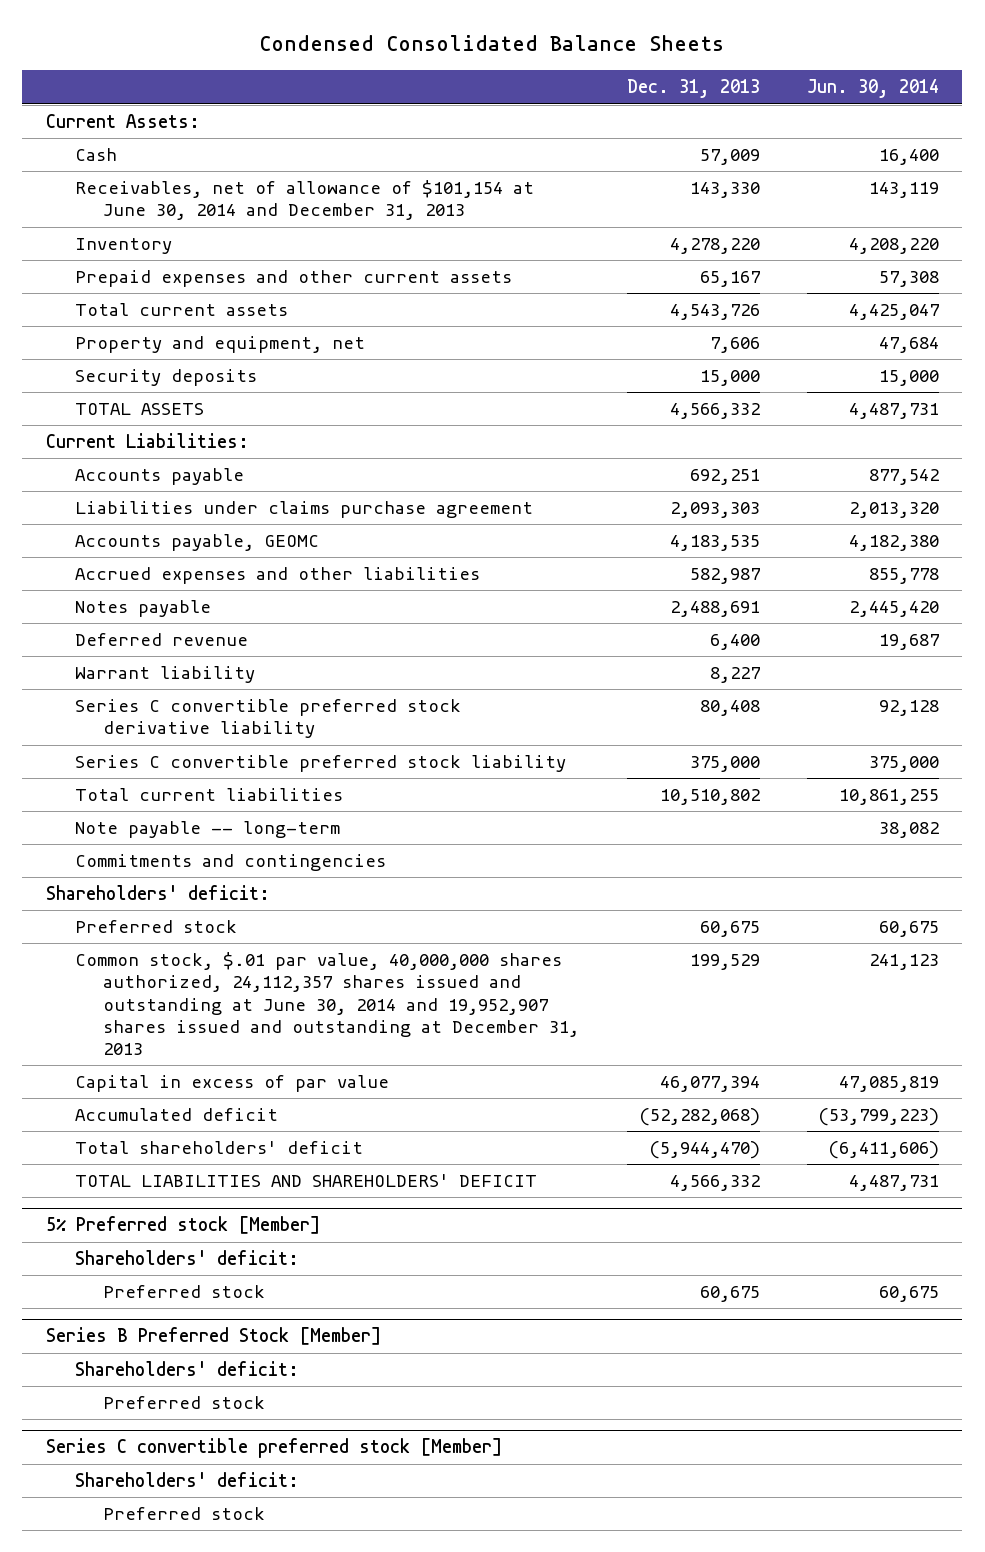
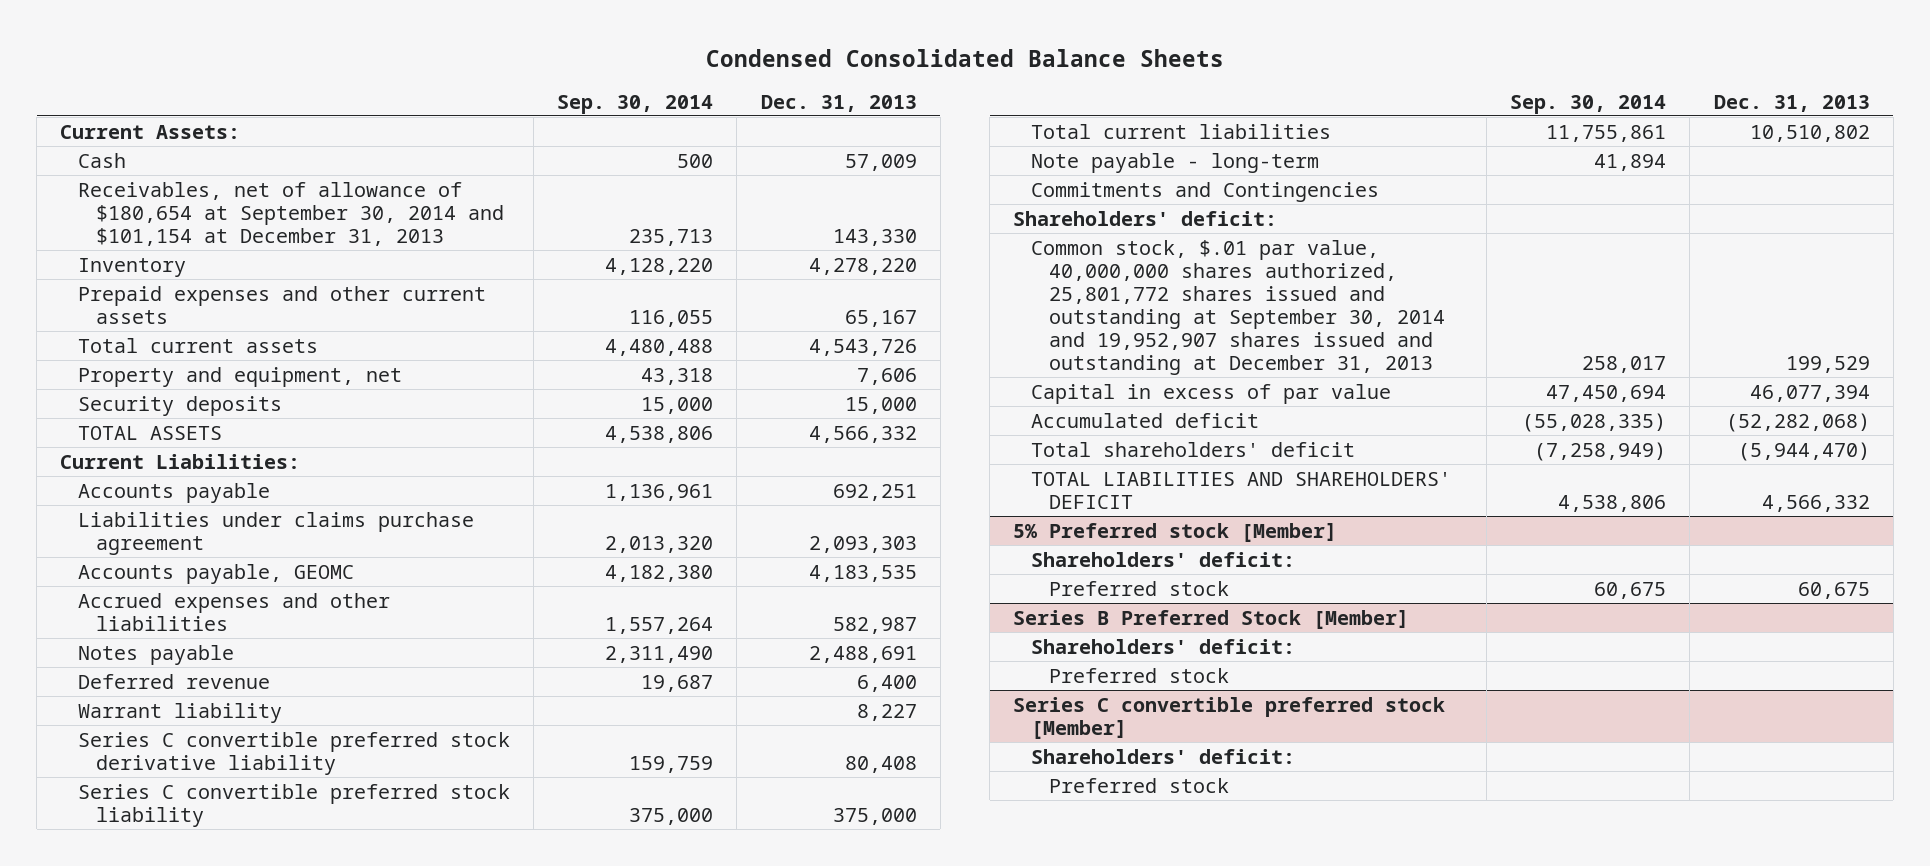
[806,79,939,99] Jun. 30, 2014 -> none
none -> [557,94,714,114] Sep. 30, 2014
[74,180,534,221] Receivables, net of allowance of $101,154 at June 30, 2014 and December 31, 2013 -> [77,181,504,246] Receivables, net of allowance of $180,654 at September 30, 2014 and $101,154 at December 31, 2013
[74,821,340,839] Note payable -- long-term -> [1031,152,1320,173] Note payable - long-term
[74,854,386,872] Commitments and contingencies -> [1031,181,1380,202] Commitments and Contingencies
[74,920,237,934] Preferred stock -> none
[74,952,580,1056] Common stock, $.01 par value, 40,000,000 shares authorized, 24,112,357 shares issued and outstanding at June 30, 2014 and 19,952,907 shares issued and outstanding at December 31, 2013 -> [1031,239,1445,375] Common stock, $.01 par value, 40,000,000 shares authorized, 25,801,772 shares issued and outstanding at September 30, 2014 and 19,952,907 shares issued and outstanding at December 31, 2013

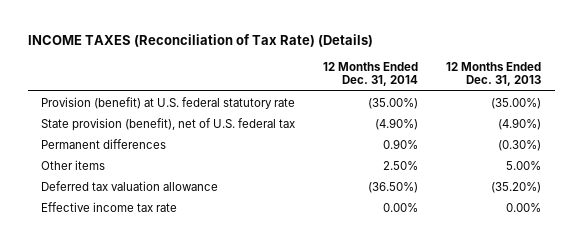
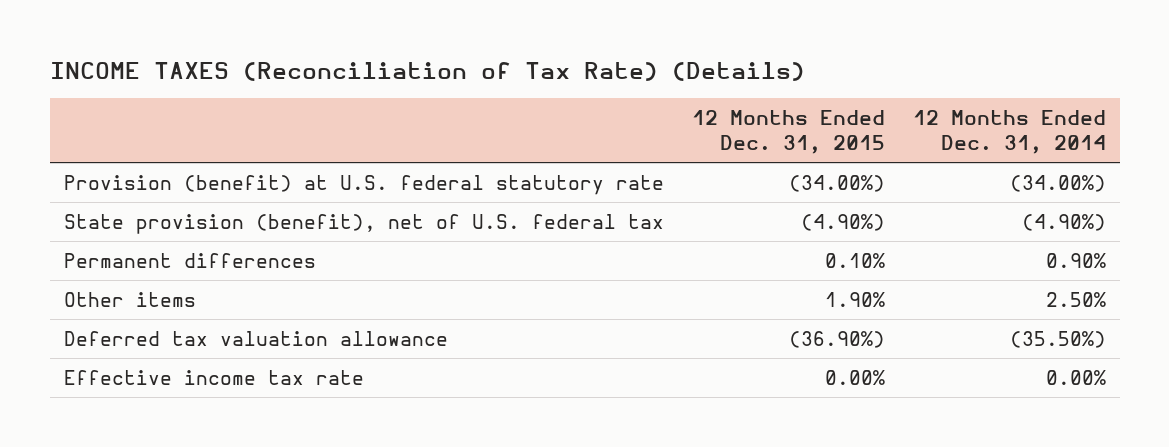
[446,62,542,87] 12 Months Ended Dec. 31, 2013 -> none
none -> [691,110,885,154] 12 Months Ended Dec. 31, 2015
[368,97,419,109] (35.00%) -> [1009,174,1106,192] (34.00%)
[368,181,419,193] (36.50%) -> [1009,330,1106,348] (35.50%)

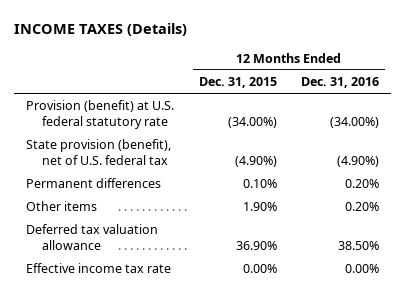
[49,62,805,82] INCOME TAXES (Reconciliation of Tax Rate) (Details) -> [14,22,188,36] INCOME TAXES (Details)
[912,110,1106,154] 12 Months Ended Dec. 31, 2014 -> none
none -> [301,77,380,89] Dec. 31, 2016
[788,330,885,348] (36.90%) -> [235,241,277,251] 36.90%

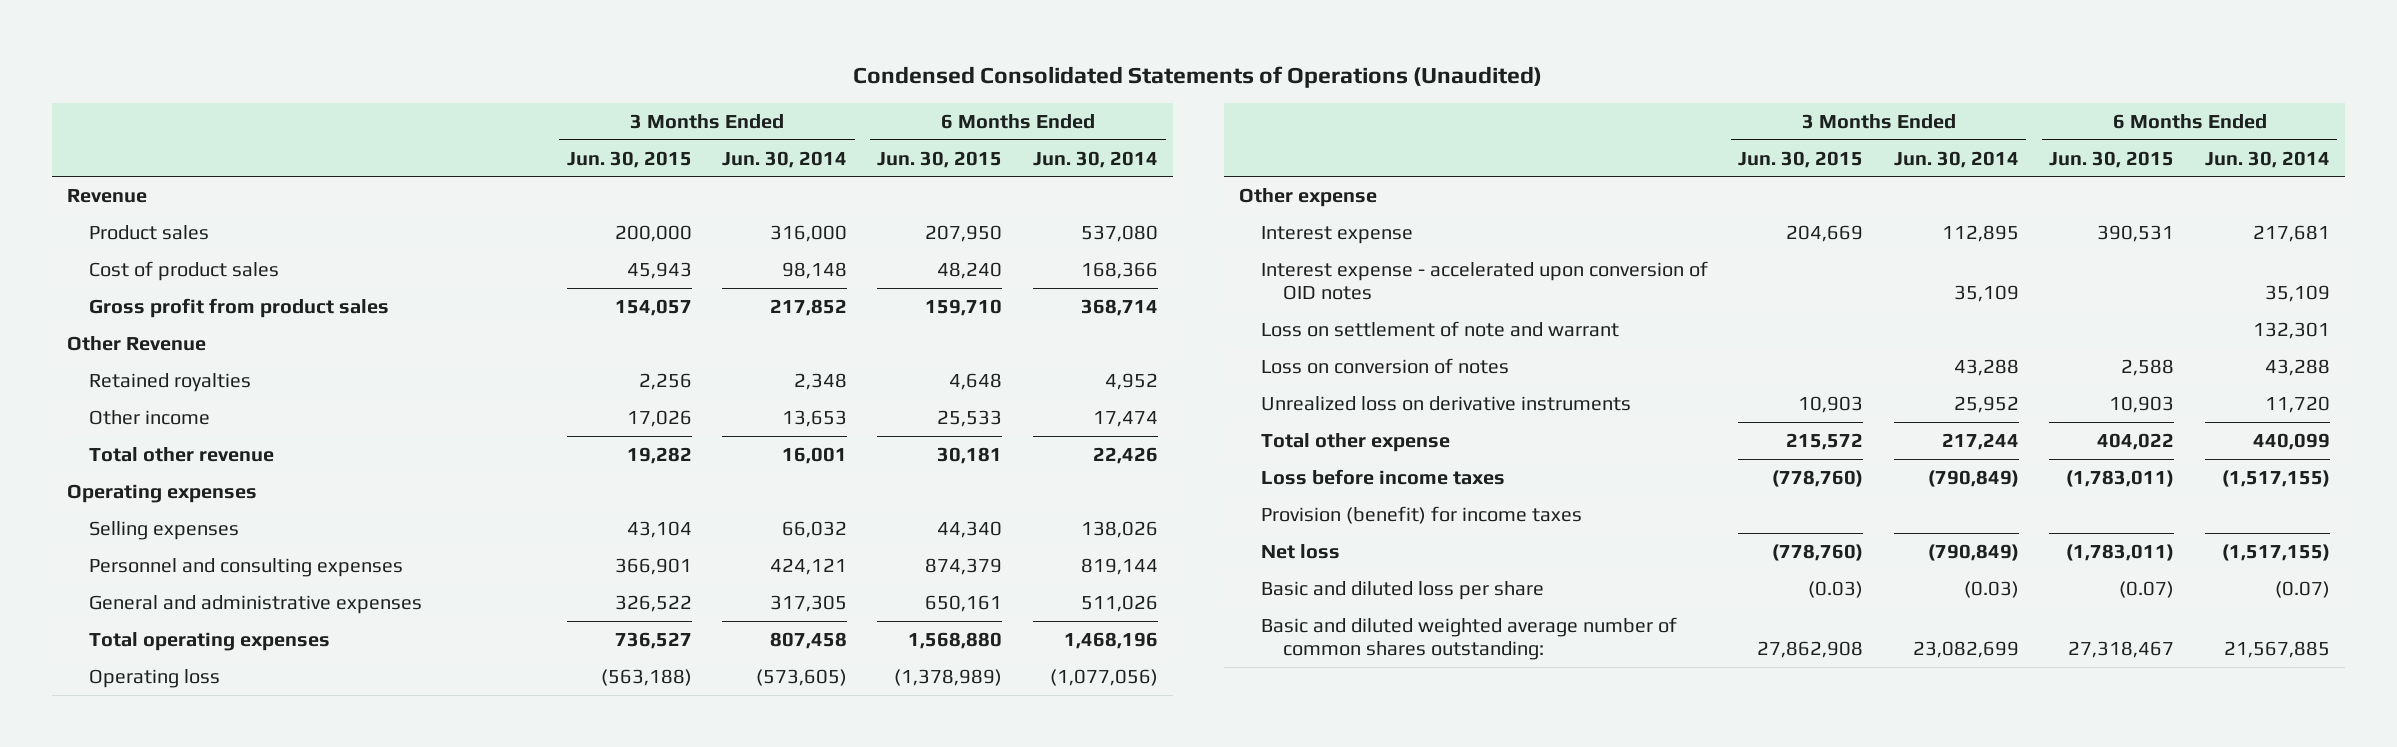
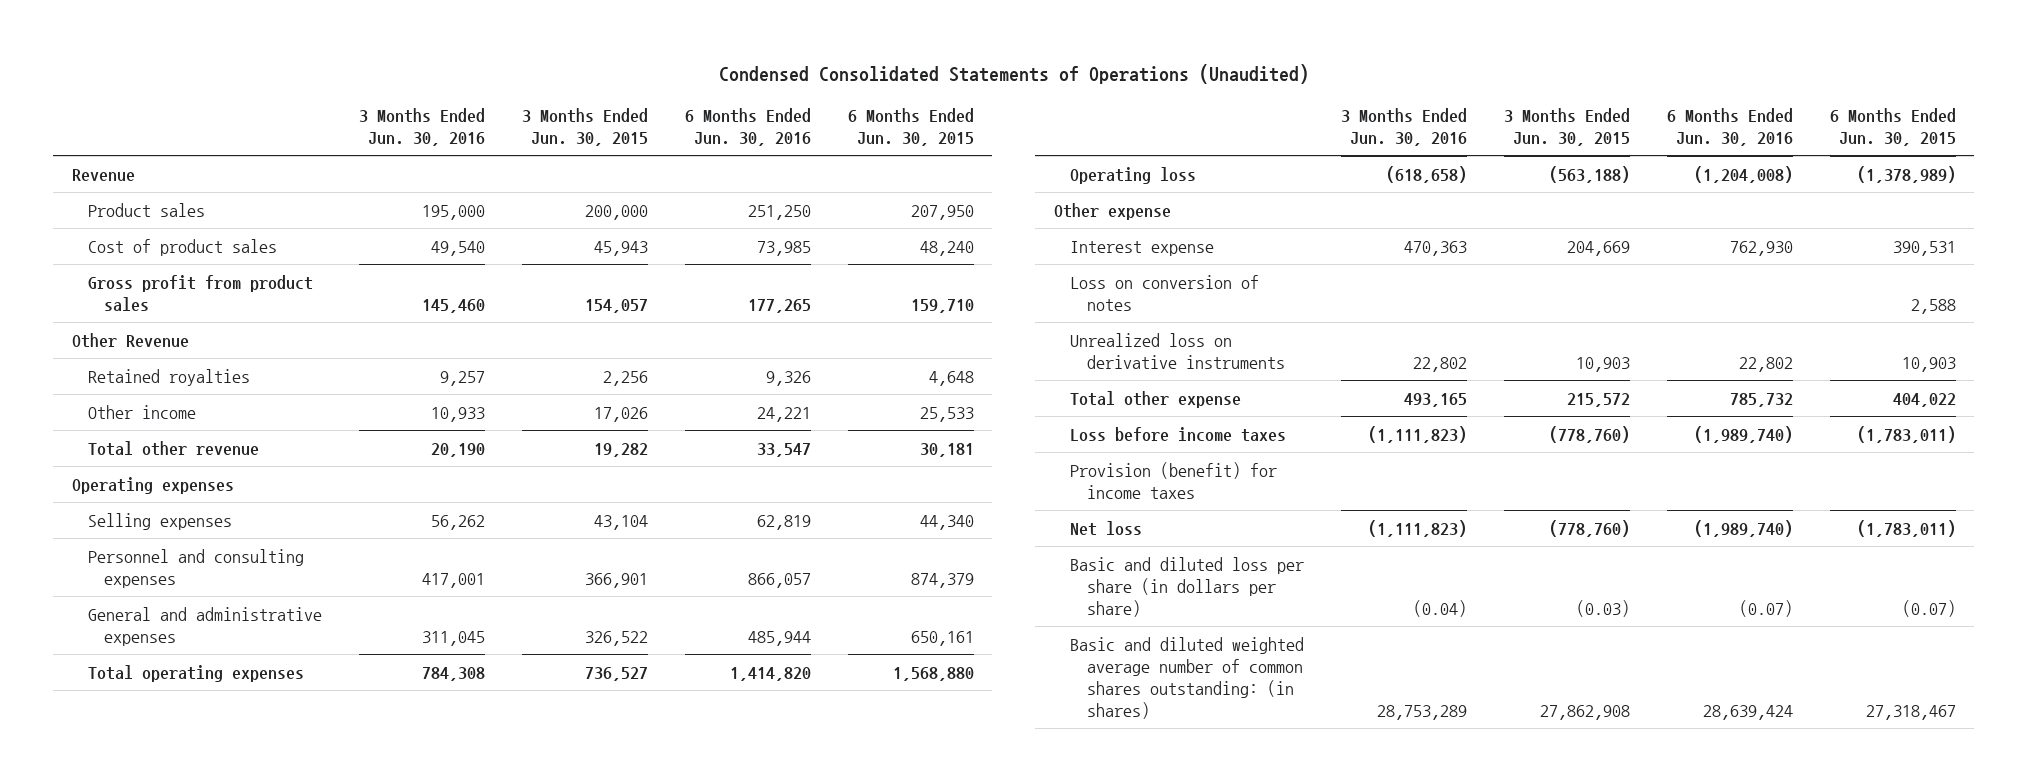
[722,150,848,168] Jun. 30, 2014 -> none
[1032,150,1158,168] Jun. 30, 2014 -> none
none -> [358,107,485,146] 3 Months Ended Jun. 30, 2016
none -> [684,107,811,146] 6 Months Ended Jun. 30, 2016
[1260,260,1708,301] Interest expense - accelerated upon conversion of OID notes -> none
[1260,320,1619,337] Loss on settlement of note and warrant -> none
[1260,580,1544,600] Basic and diluted loss per share -> [1070,556,1305,617] Basic and diluted loss per share (in dollars per share)
[1260,616,1677,661] Basic and diluted weighted average number of common shares outstanding: -> [1070,636,1305,719] Basic and diluted weighted average number of common shares outstanding: (in shares)

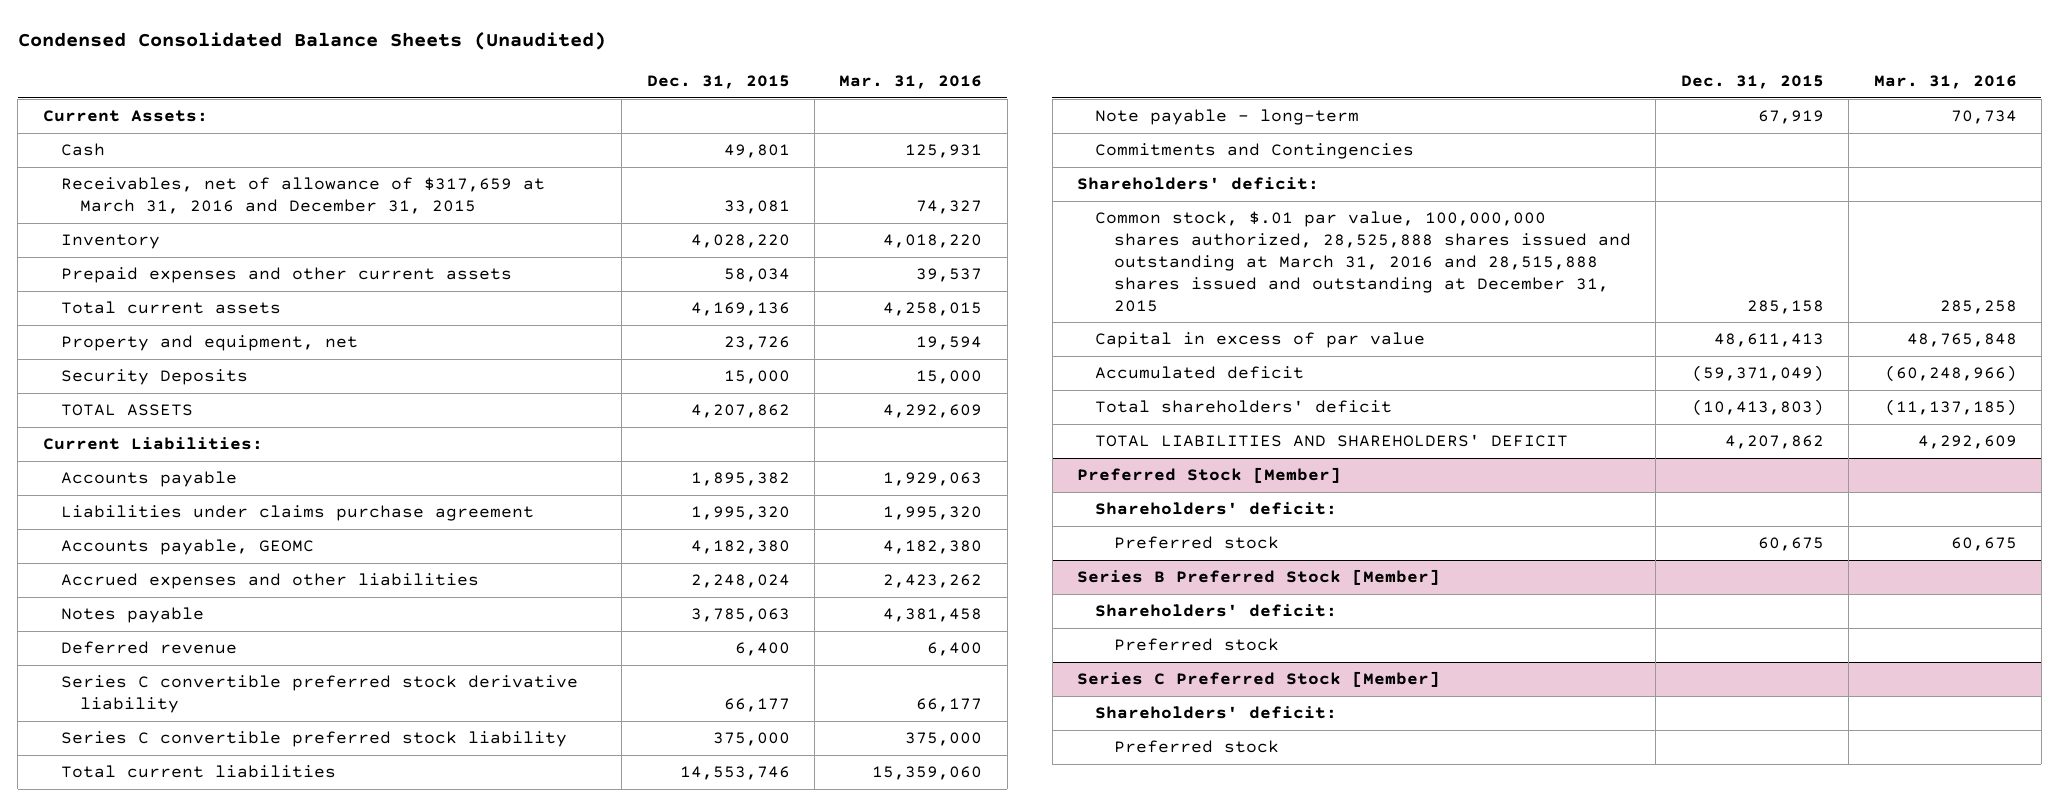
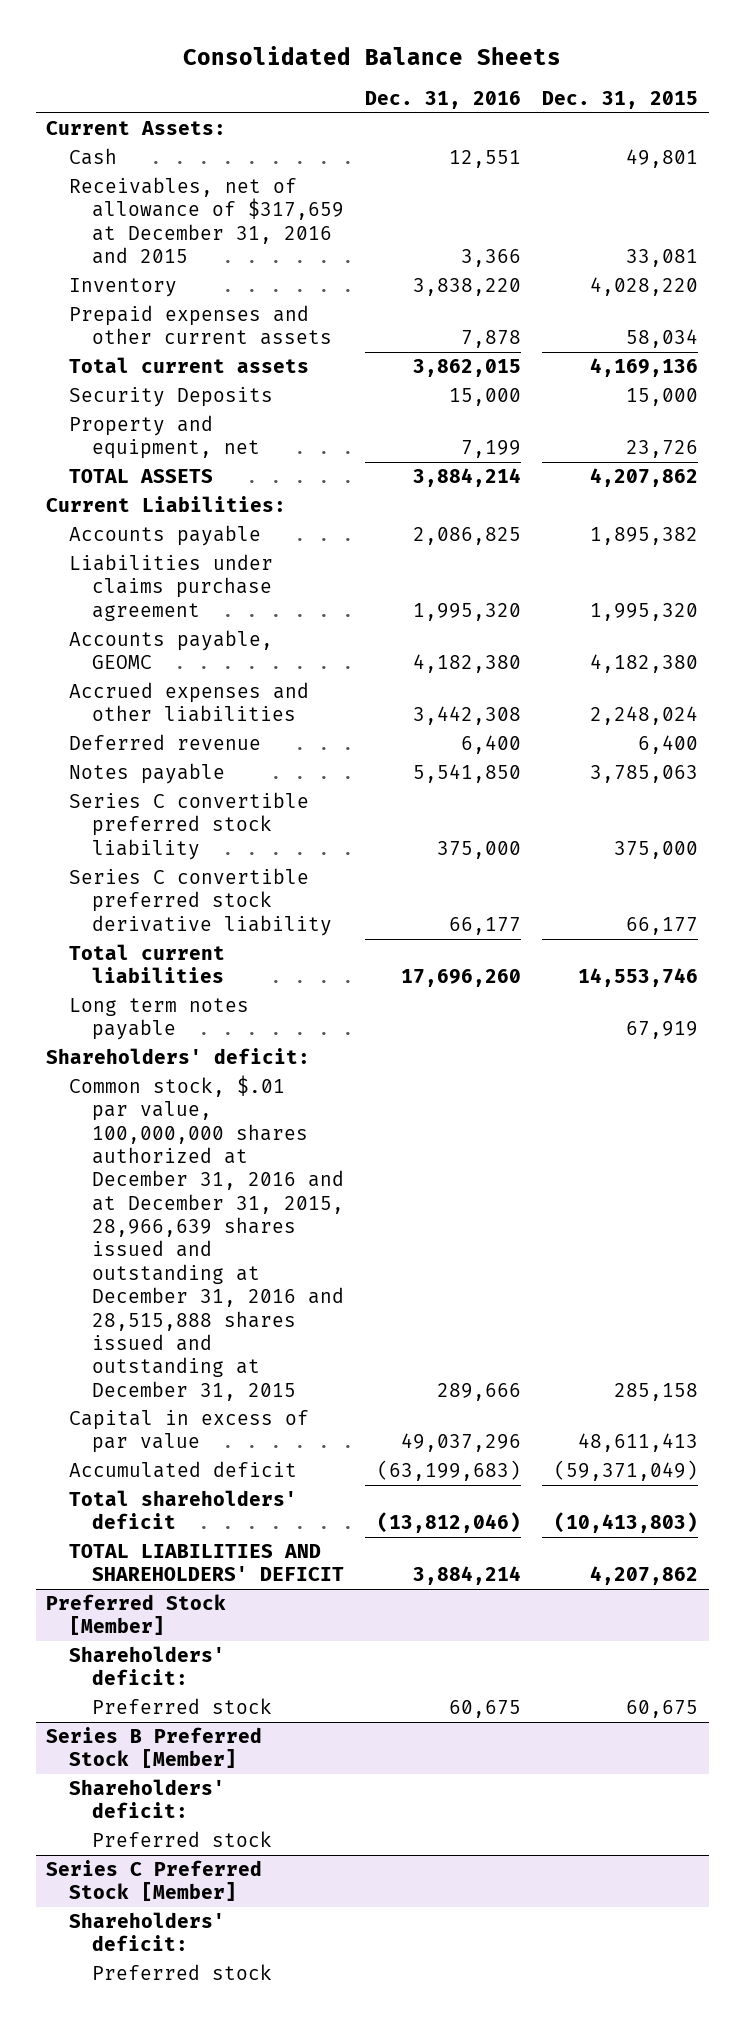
[17,31,606,50] Condensed Consolidated Balance Sheets (Unaudited) -> [183,46,562,66] Consolidated Balance Sheets
[839,74,983,89] Mar. 31, 2016 -> none
none -> [364,91,521,110] Dec. 31, 2016
[61,177,546,215] Receivables, net of allowance of $317,659 at March 31, 2016 and December 31, 2015 -> [68,177,344,265] Receivables, net of allowance of $317,659 at December 31, 2016 and 2015
[61,335,359,352] Property and equipment, net -> [68,415,260,460] Property and equipment, net
[61,607,205,624] Notes payable -> [68,763,225,785] Notes payable
[61,675,579,714] Series C convertible preferred stock derivative liability -> [68,868,332,936] Series C convertible preferred stock derivative liability
[1095,143,1415,160] Commitments and Contingencies -> none
[1095,109,1360,126] Note payable - long-term -> [68,998,249,1041] Long term notes payable
[1095,211,1631,312] Common stock, $.01 par value, 100,000,000 shares authorized, 28,525,888 shares issued and outstanding at March 31, 2016 and 28,515,888 shares issued and outstanding at December 31, 2015 -> [68,1075,344,1401] Common stock, $.01 par value, 100,000,000 shares authorized at December 31, 2016 and at December 31, 2015, 28,966,639 shares issued and outstanding at December 31, 2016 and 28,515,888 shares issued and outstanding at December 31, 2015

